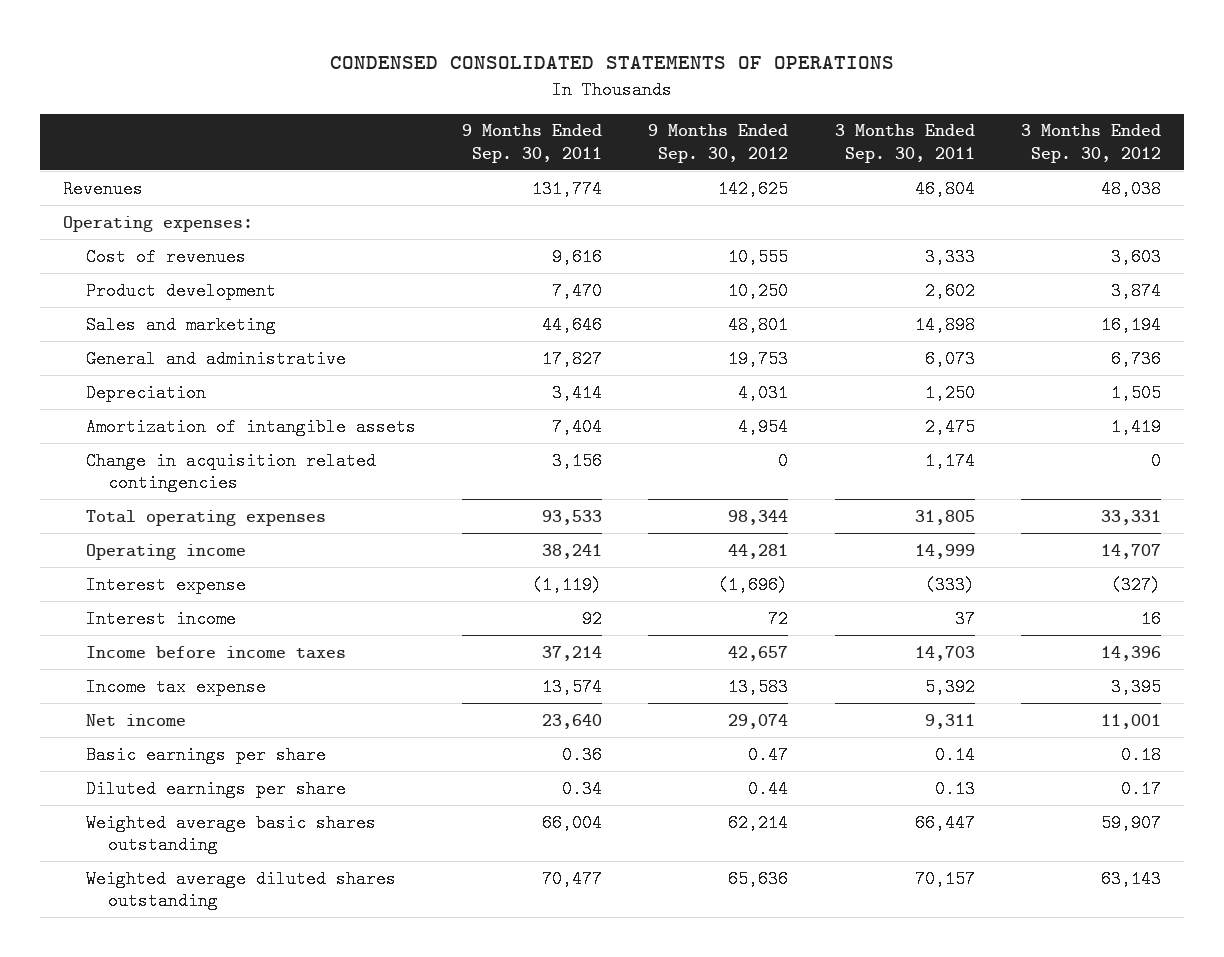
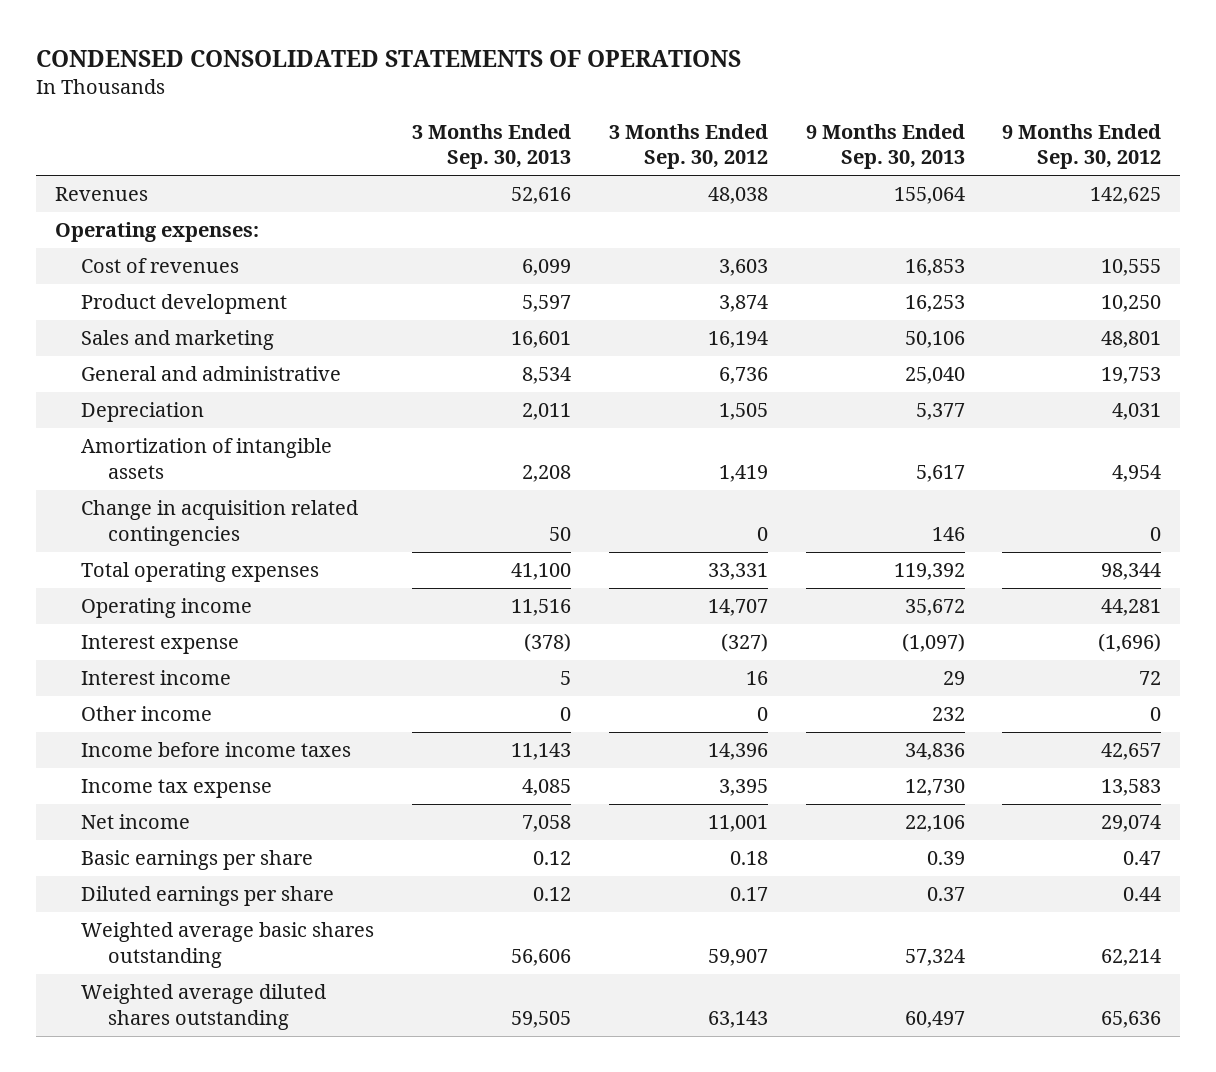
[461,124,602,163] 9 Months Ended Sep. 30, 2011 -> none
[834,124,975,163] 3 Months Ended Sep. 30, 2011 -> none
none -> [412,123,572,170] 3 Months Ended Sep. 30, 2013
none -> [805,123,965,170] 9 Months Ended Sep. 30, 2013
none -> [81,706,213,722] Other income

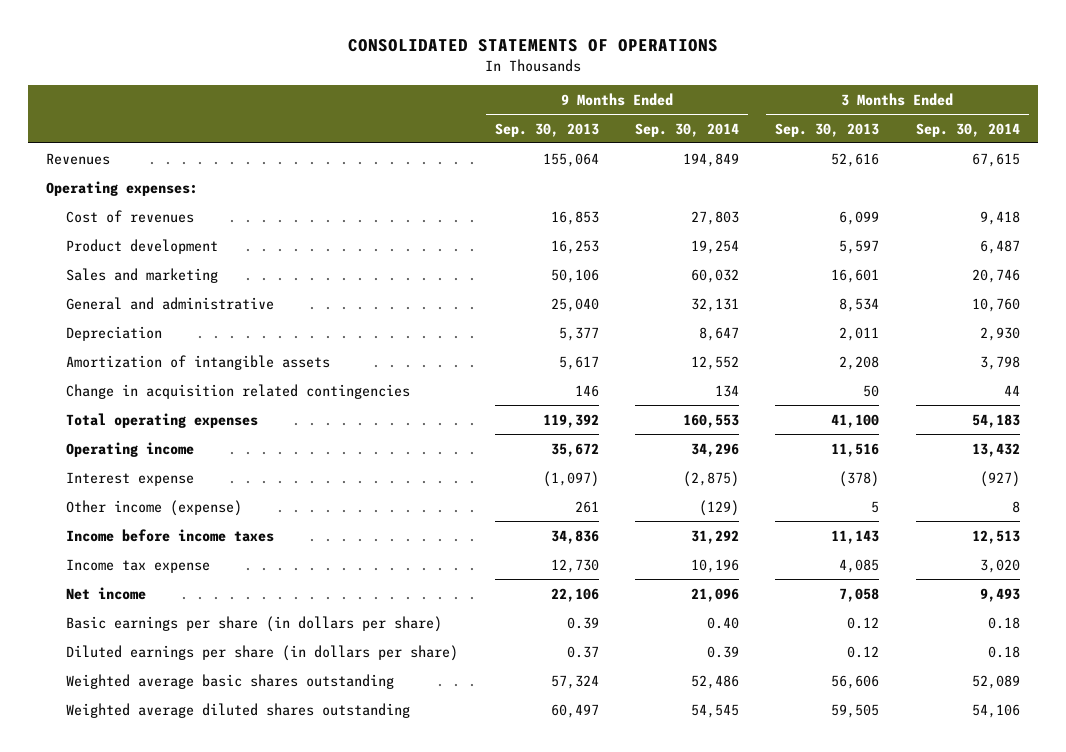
[35,49,741,67] CONDENSED CONSOLIDATED STATEMENTS OF OPERATIONS -> [347,38,718,52] CONSOLIDATED STATEMENTS OF OPERATIONS
[608,123,768,170] 3 Months Ended Sep. 30, 2012 -> none
[1002,123,1162,170] 9 Months Ended Sep. 30, 2012 -> none
none -> [634,122,739,137] Sep. 30, 2014
none -> [915,122,1020,137] Sep. 30, 2014
[81,670,232,686] Interest income -> none
[81,706,213,722] Other income -> [66,499,243,516] Other income (expense)
[560,707,572,722] 0 -> [871,500,880,513] 5
[931,707,965,722] 232 -> [574,500,599,513] 261
[81,850,314,871] Basic earnings per share -> [66,615,443,632] Basic earnings per share (in dollars per share)
[81,886,335,907] Diluted earnings per share -> [66,644,459,661] Diluted earnings per share (in dollars per share)

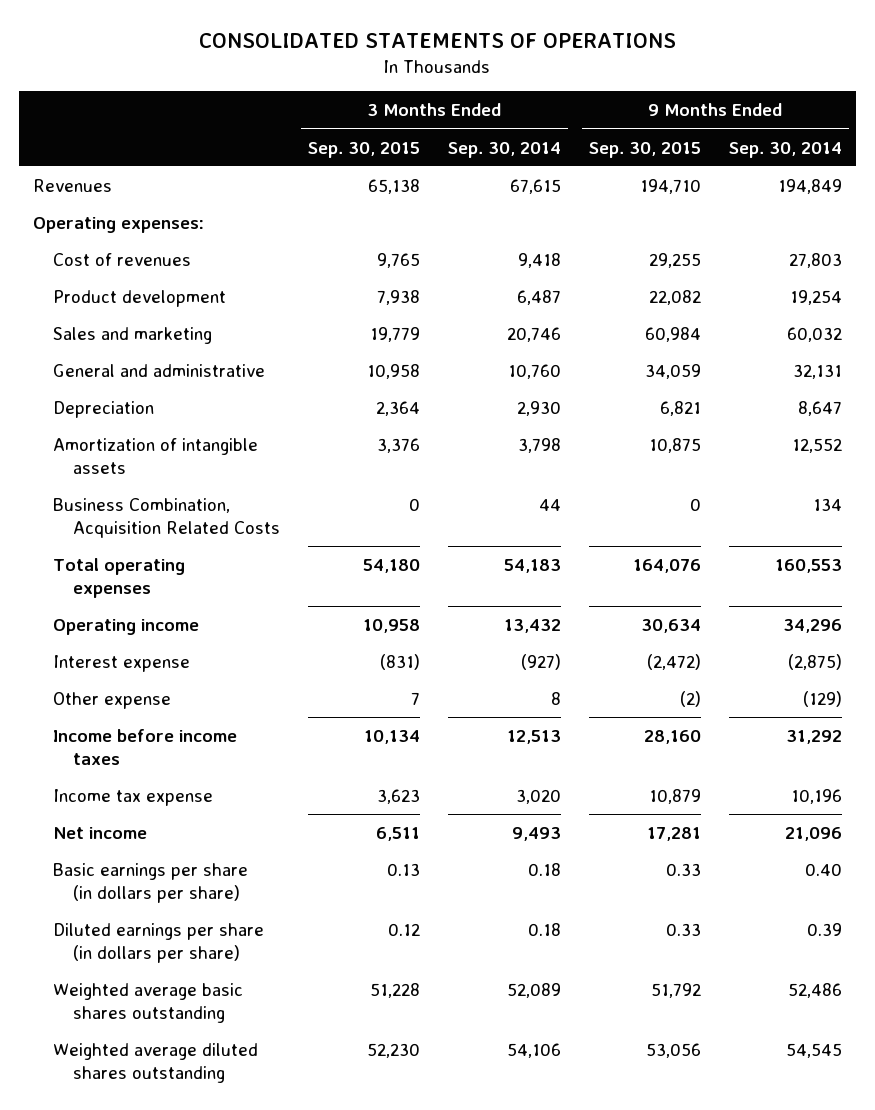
[494,122,599,137] Sep. 30, 2013 -> none
[775,122,880,137] Sep. 30, 2013 -> none
none -> [307,141,420,158] Sep. 30, 2015
none -> [588,141,701,158] Sep. 30, 2015
[66,383,411,399] Change in acquisition related contingencies -> [52,497,280,538] Business Combination, Acquisition Related Costs
[66,499,243,516] Other income (expense) -> [52,691,171,709] Other expense

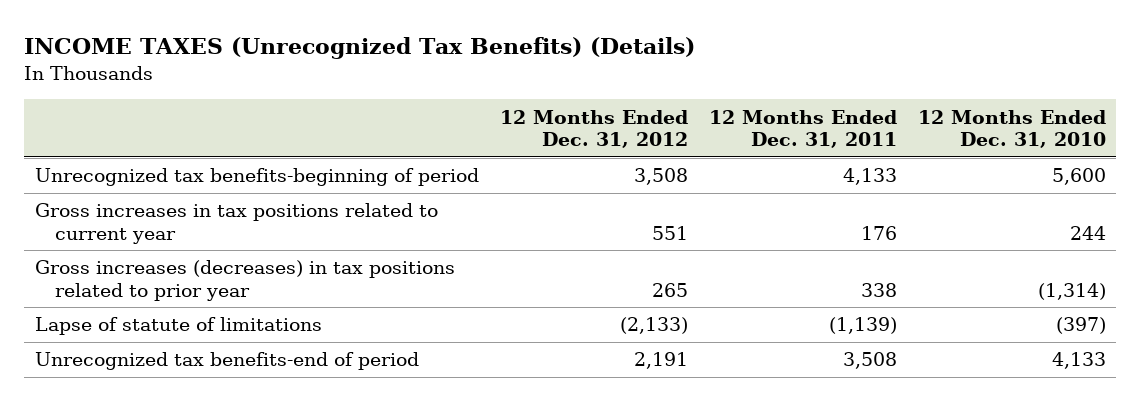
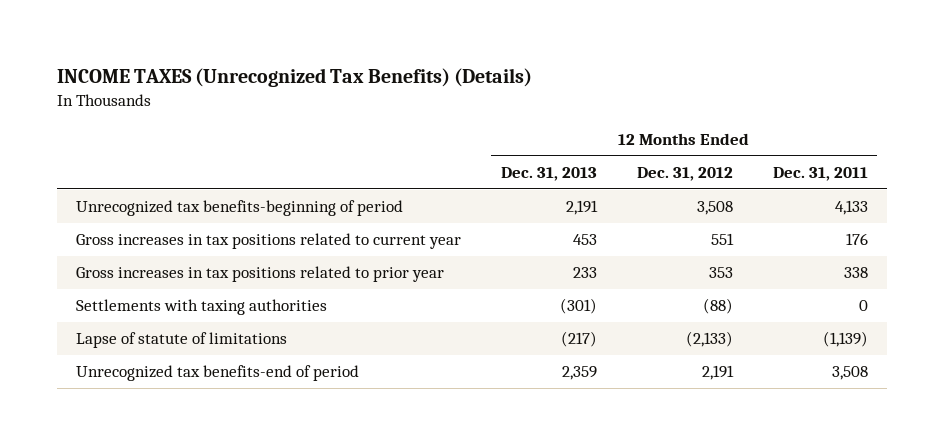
[917,109,1106,149] 12 Months Ended Dec. 31, 2010 -> none
none -> [501,166,598,181] Dec. 31, 2013
[34,260,455,301] Gross increases (decreases) in tax positions related to prior year -> [76,266,445,283] Gross increases in tax positions related to prior year
[651,282,688,297] 265 -> [708,267,733,279] 353
none -> [76,299,328,316] Settlements with taxing authorities

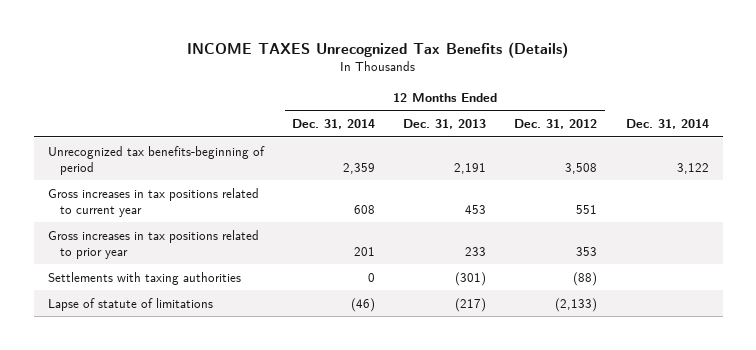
[56,67,532,87] INCOME TAXES (Unrecognized Tax Benefits) (Details) -> [187,41,569,58] INCOME TAXES Unrecognized Tax Benefits (Details)
[772,166,868,181] Dec. 31, 2011 -> none
none -> [292,119,376,130] Dec. 31, 2014
none -> [625,119,709,130] Dec. 31, 2014
[76,365,360,382] Unrecognized tax benefits-end of period -> none

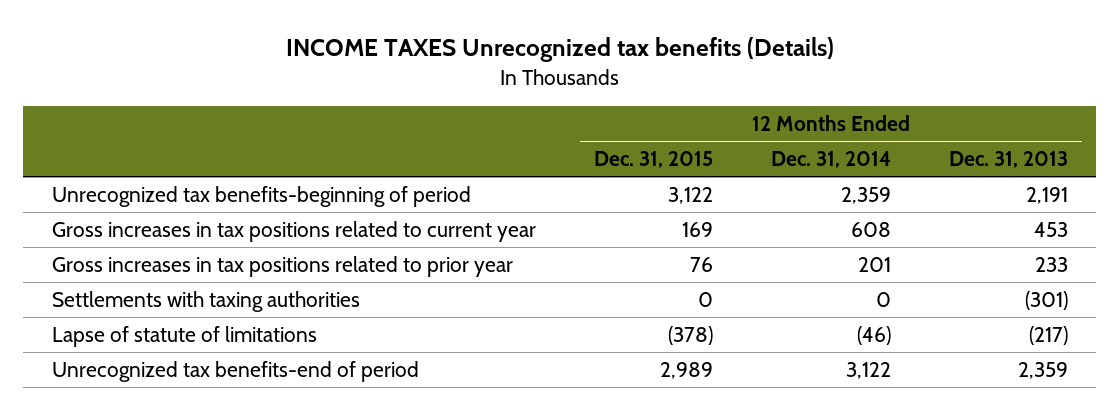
[187,41,569,58] INCOME TAXES Unrecognized Tax Benefits (Details) -> [285,37,834,63] INCOME TAXES Unrecognized tax benefits (Details)
[514,119,598,130] Dec. 31, 2012 -> none
[625,119,709,130] Dec. 31, 2014 -> none
none -> [594,151,714,169] Dec. 31, 2015
none -> [52,360,420,382] Unrecognized tax benefits-end of period

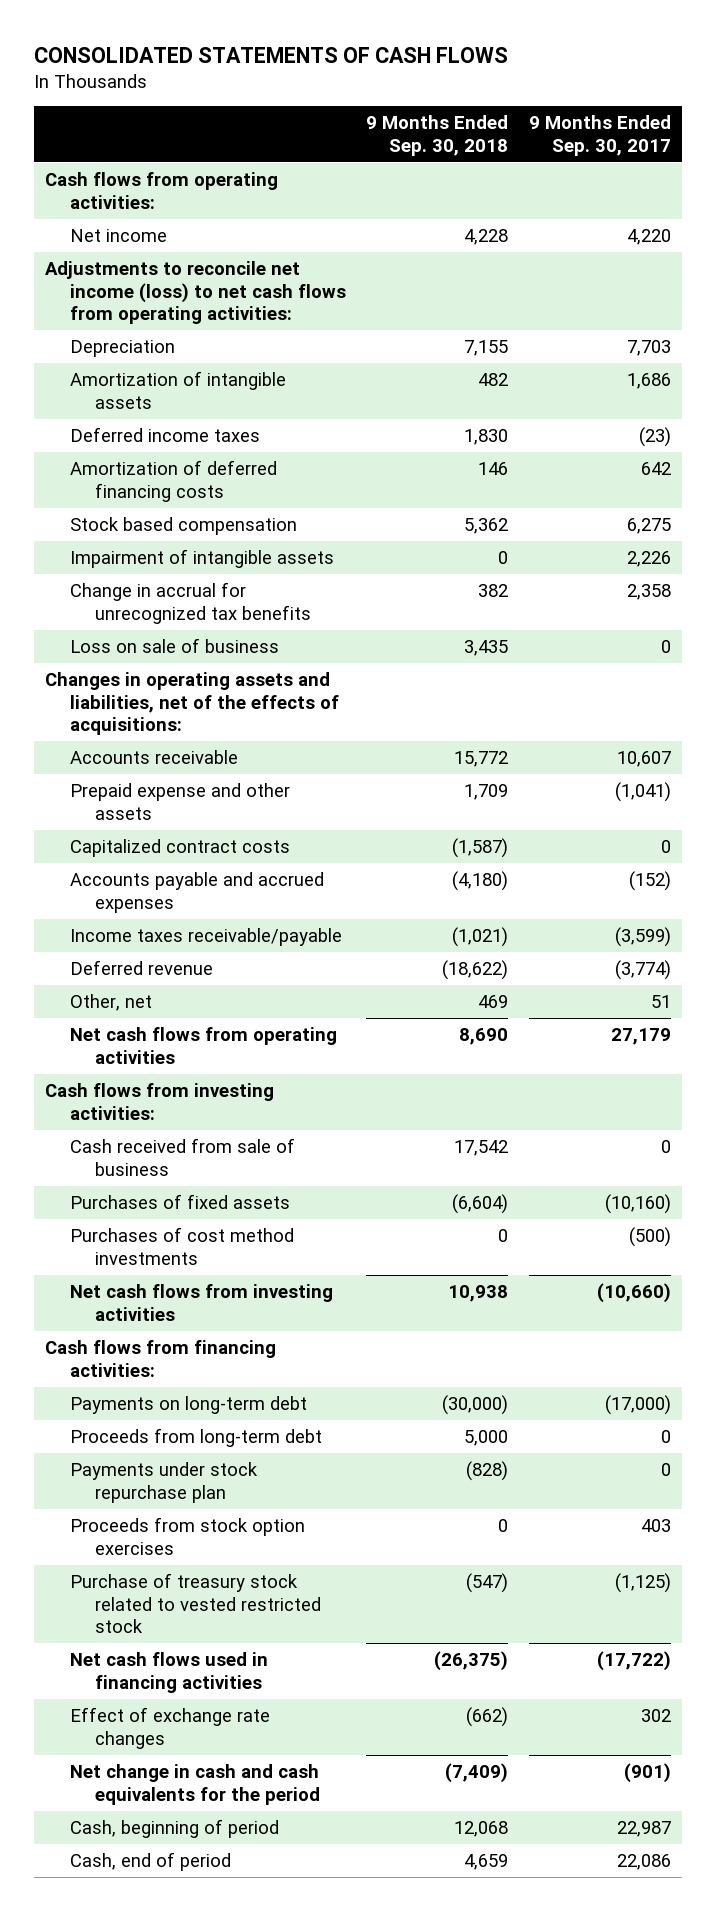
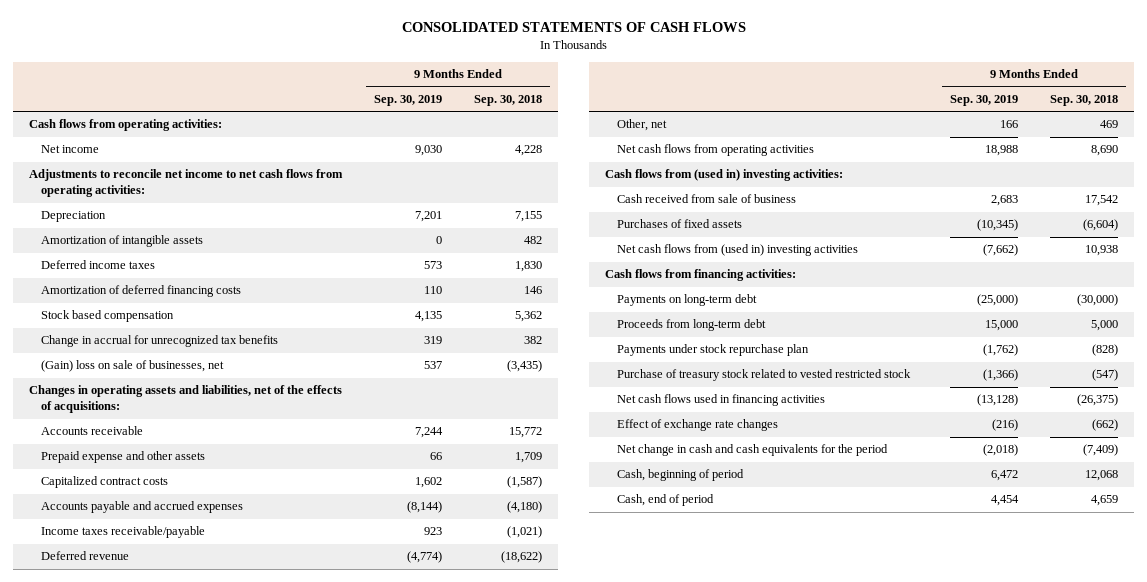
[529,115,672,156] 9 Months Ended Sep. 30, 2017 -> none
none -> [373,94,442,106] Sep. 30, 2019
[44,260,346,325] Adjustments to reconcile net income (loss) to net cash flows from operating activities: -> [28,169,343,198] Adjustments to reconcile net income to net cash flows from operating activities:
[69,548,334,568] Impairment of intangible assets -> none
[69,637,279,653] Loss on sale of business -> [41,360,225,373] (Gain) loss on sale of businesses, net
[464,639,509,656] 3,435 -> [506,360,542,373] (3,435)
[44,1082,274,1120] Cash flows from investing activities: -> [605,169,844,182] Cash flows from (used in) investing activities:
[69,1226,294,1265] Purchases of cost method investments -> none
[69,1283,333,1321] Net cash flows from investing activities -> [617,244,859,257] Net cash flows from (used in) investing activities
[69,1516,305,1555] Proceeds from stock option exercises -> none

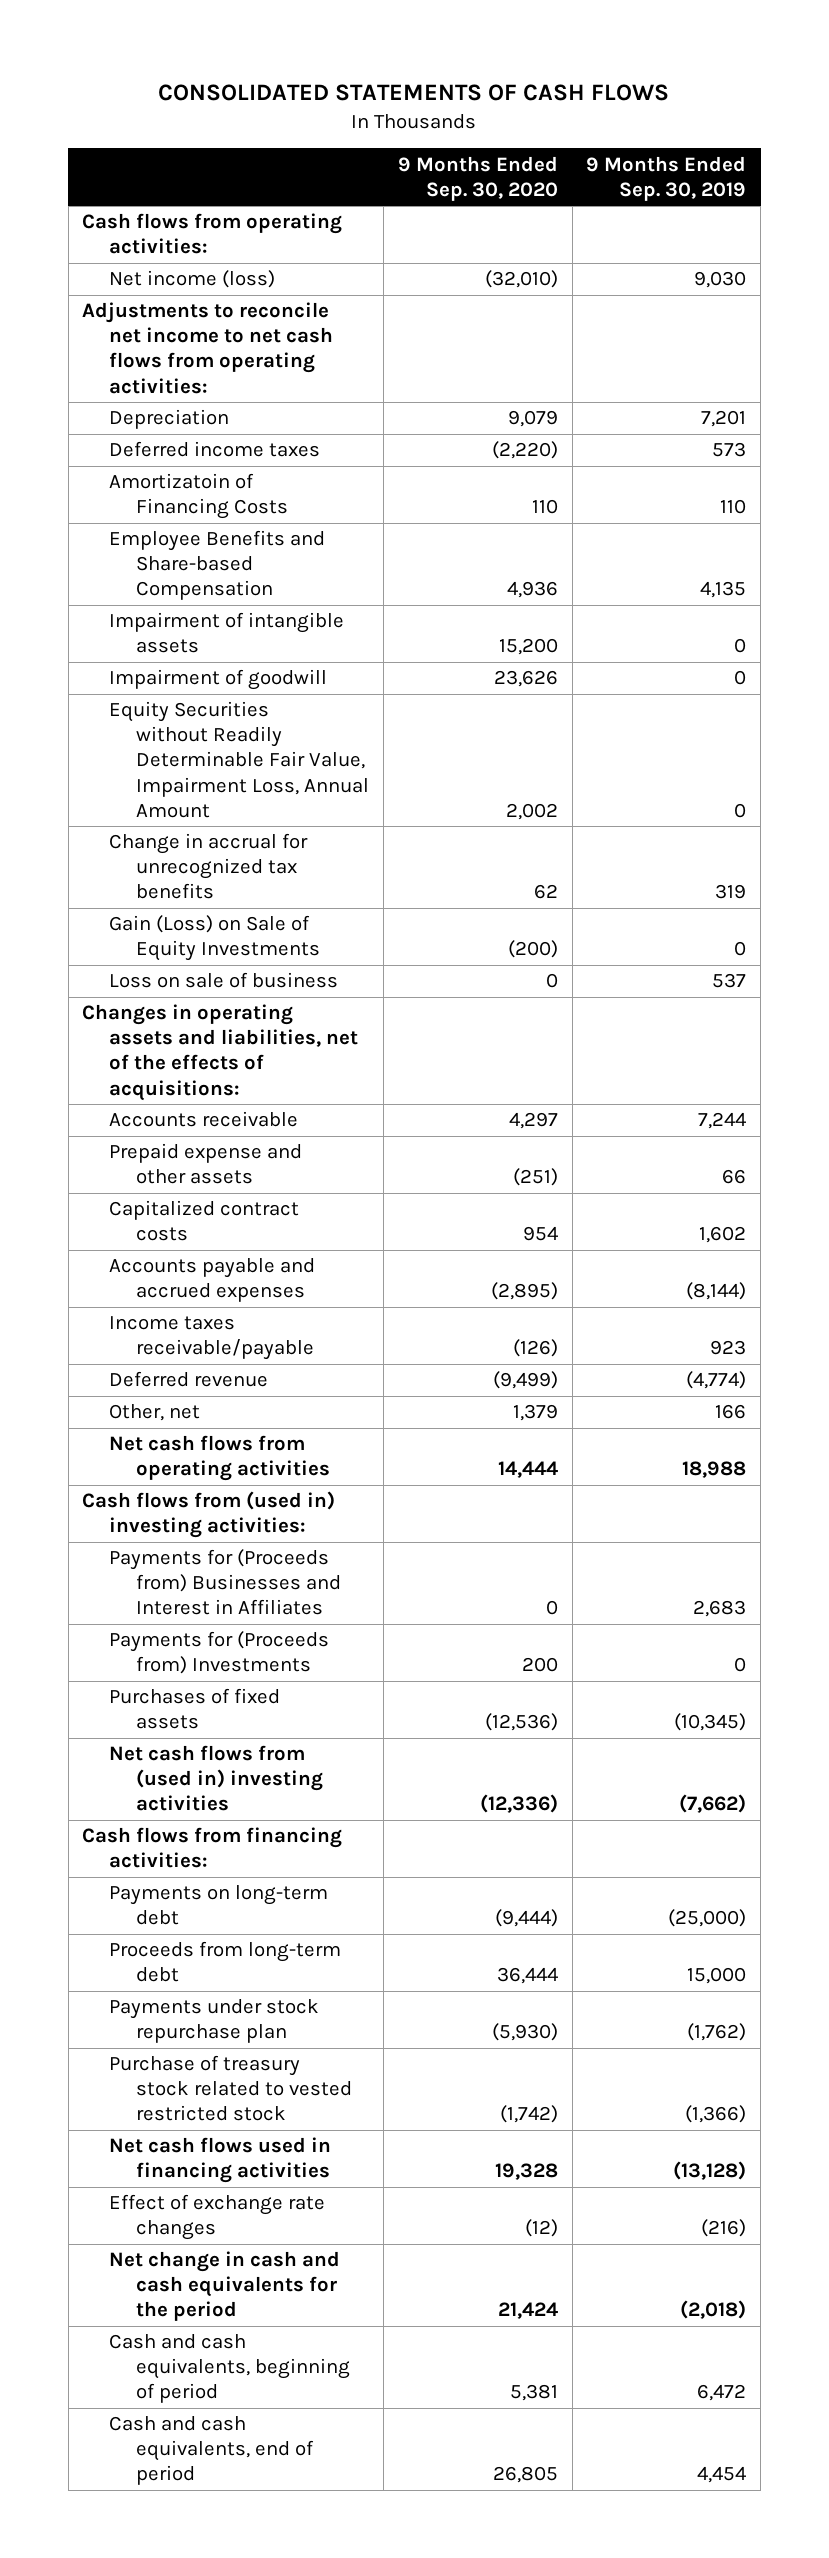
[473,94,542,106] Sep. 30, 2018 -> none
none -> [397,155,558,201] 9 Months Ended Sep. 30, 2020
[41,145,100,154] Net income -> [109,270,276,289] Net income (loss)
[41,235,204,248] Amortization of intangible assets -> none
[41,285,242,298] Amortization of deferred financing costs -> [109,473,289,520] Amortizatoin of Financing Costs
[41,310,175,323] Stock based compensation -> [109,530,326,601] Employee Benefits and Share-based Compensation
none -> [109,612,345,654] Impairment of intangible assets
none -> [109,669,328,691] Impairment of goodwill
none -> [109,701,370,818] Equity Securities without Readily Determinable Fair Value, Impairment Loss, Annual Amount
none -> [109,915,321,962] Gain (Loss) on Sale of Equity Investments
[41,360,225,373] (Gain) loss on sale of businesses, net -> [109,972,339,989] Loss on sale of business
[617,194,797,204] Cash received from sale of business -> [109,1549,342,1616] Payments for (Proceeds from) Businesses and Interest in Affiliates
none -> [109,1631,330,1675] Payments for (Proceeds from) Investments
[617,469,745,482] Cash, beginning of period -> [109,2334,351,2404] Cash and cash equivalents, beginning of period
[617,494,715,507] Cash, end of period -> [109,2416,315,2486] Cash and cash equivalents, end of period

